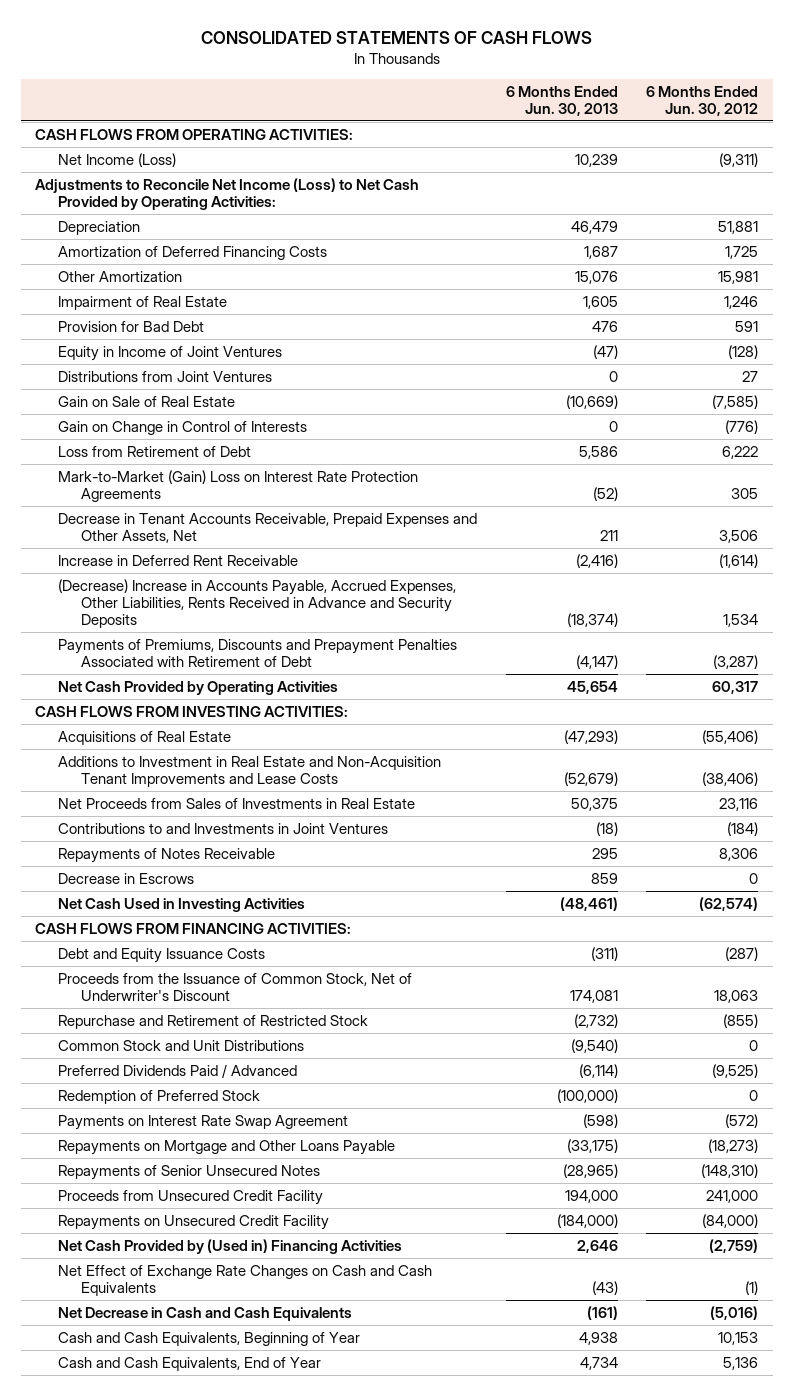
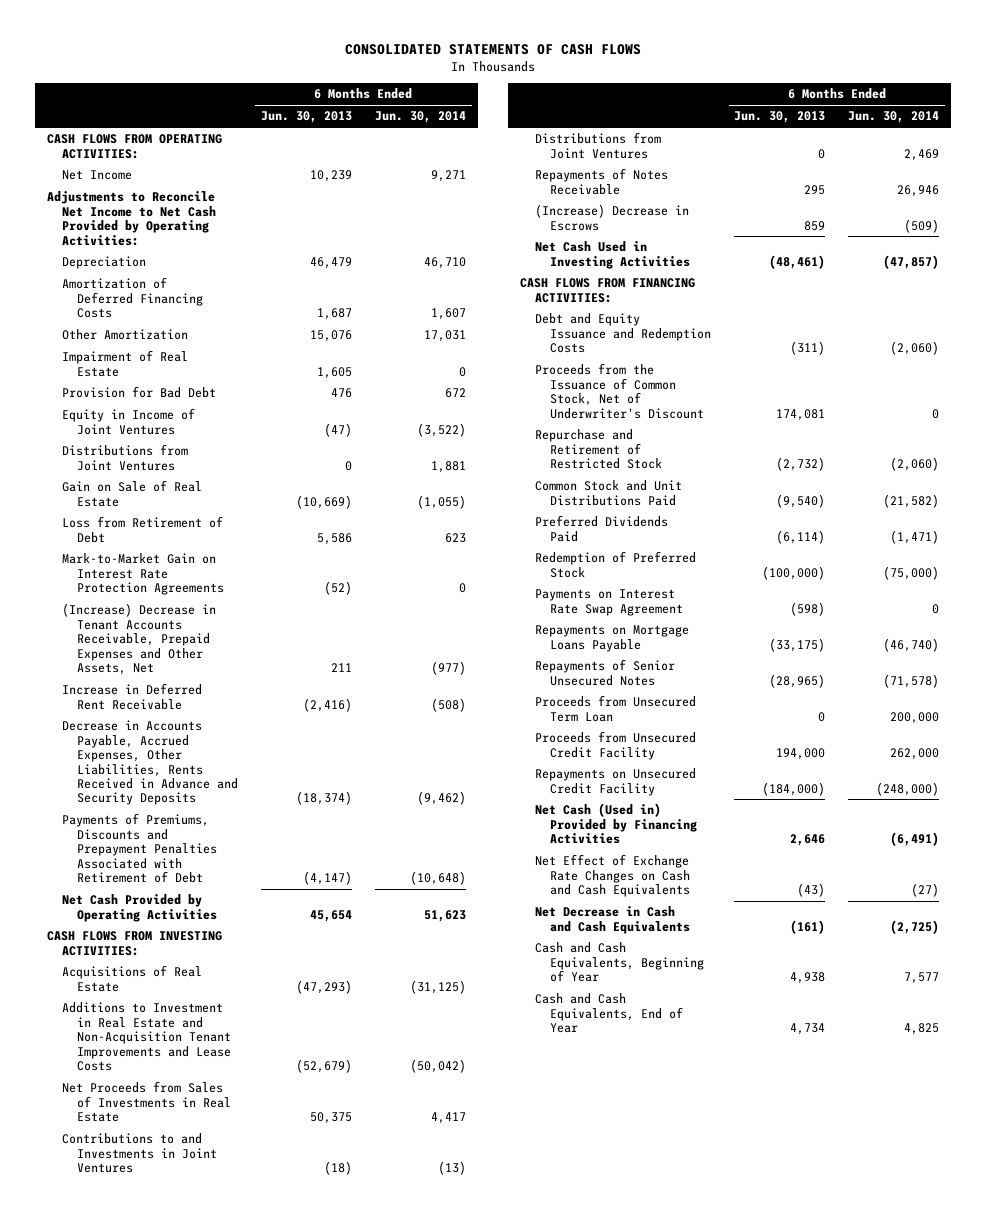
[646,85,759,117] 6 Months Ended Jun. 30, 2012 -> none
none -> [375,111,467,124] Jun. 30, 2014
[57,152,176,167] Net Income (Loss) -> [61,170,132,181] Net Income
[35,177,420,211] Adjustments to Reconcile Net Income (Loss) to Net Cash Provided by Operating Activities: -> [46,191,216,246] Adjustments to Reconcile Net Income to Net Cash Provided by Operating Activities:
[57,420,307,435] Gain on Change in Control of Interests -> none
[57,469,418,503] Mark-to-Market (Gain) Loss on Interest Rate Protection Agreements -> [61,553,224,596] Mark-to-Market Gain on Interest Rate Protection Agreements
[57,512,477,544] Decrease in Tenant Accounts Receivable, Prepaid Expenses and Other Assets, Net -> [61,603,216,675] (Increase) Decrease in Tenant Accounts Receivable, Prepaid Expenses and Other Assets, Net
[57,578,456,629] (Decrease) Increase in Accounts Payable, Accrued Expenses, Other Liabilities, Rents Received in Advance and Security Deposits -> [61,720,238,806] Decrease in Accounts Payable, Accrued Expenses, Other Liabilities, Rents Received in Advance and Security Deposits
none -> [535,132,662,159] Distributions from Joint Ventures
[57,872,194,884] Decrease in Escrows -> [535,204,690,231] (Increase) Decrease in Escrows
[57,947,265,963] Debt and Equity Issuance Costs -> [535,313,712,354] Debt and Equity Issuance and Redemption Costs
[57,1039,304,1051] Common Stock and Unit Distributions -> [535,480,683,506] Common Stock and Unit Distributions Paid
[57,1063,297,1078] Preferred Dividends Paid / Advanced -> [535,515,669,542] Preferred Dividends Paid
[57,1139,395,1155] Repayments on Mortgage and Other Loans Payable -> [535,625,690,652] Repayments on Mortgage Loans Payable
none -> [535,695,697,722] Proceeds from Unsecured Term Loan
[57,1238,402,1254] Net Cash Provided by (Used in) Financing Activities -> [535,803,698,845] Net Cash (Used in) Provided by Financing Activities

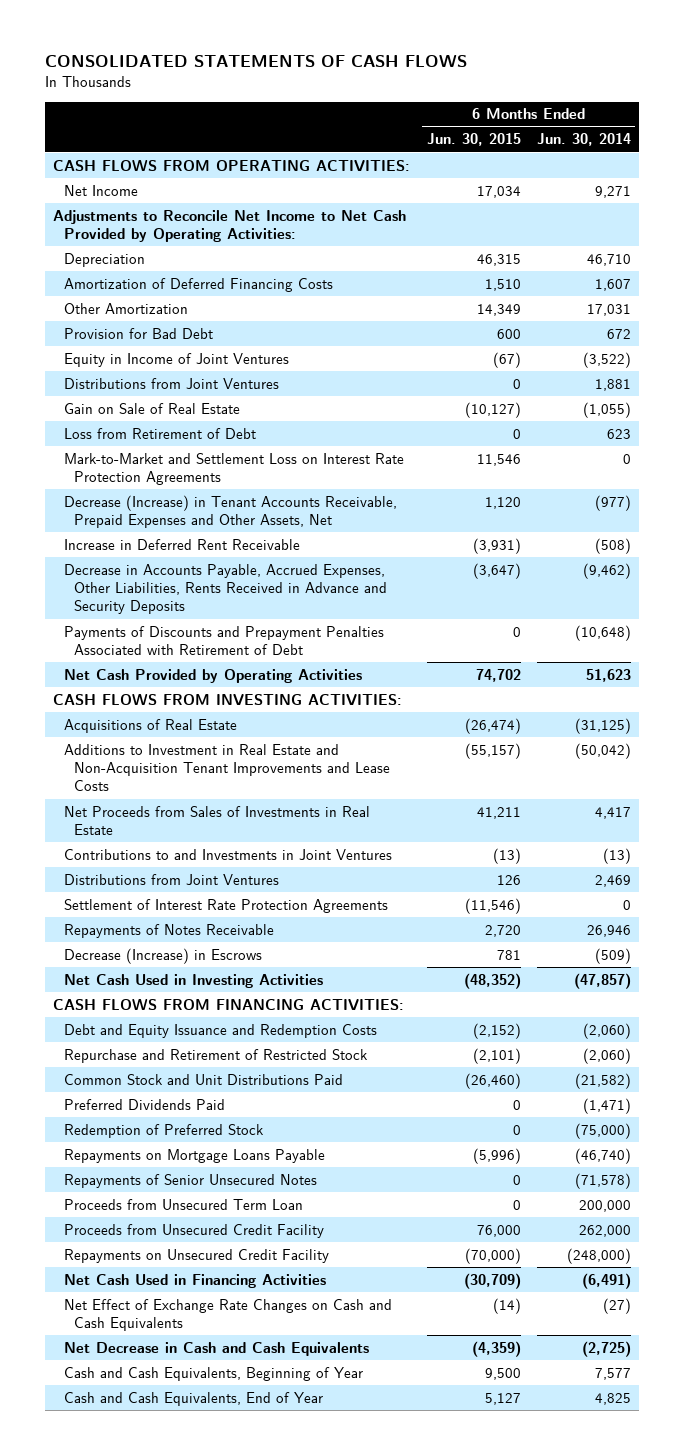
[260,111,352,124] Jun. 30, 2013 -> none
none -> [426,133,521,147] Jun. 30, 2015
[61,350,188,377] Impairment of Real Estate -> none
[61,553,224,596] Mark-to-Market Gain on Interest Rate Protection Agreements -> [63,452,404,486] Mark-to-Market and Settlement Loss on Interest Rate Protection Agreements
[61,603,216,675] (Increase) Decrease in Tenant Accounts Receivable, Prepaid Expenses and Other Assets, Net -> [63,494,397,529] Decrease (Increase) in Tenant Accounts Receivable, Prepaid Expenses and Other Assets, Net
[61,813,217,883] Payments of Premiums, Discounts and Prepayment Penalties Associated with Retirement of Debt -> [63,625,384,656] Payments of Discounts and Prepayment Penalties Associated with Retirement of Debt
none -> [63,898,388,913] Settlement of Interest Rate Protection Agreements
[535,204,690,231] (Increase) Decrease in Escrows -> [63,947,262,964] Decrease (Increase) in Escrows
[535,363,705,419] Proceeds from the Issuance of Common Stock, Net of Underwriter's Discount -> none
[535,589,684,616] Payments on Interest Rate Swap Agreement -> none
[535,803,698,845] Net Cash (Used in) Provided by Financing Activities -> [63,1273,326,1288] Net Cash Used in Financing Activities

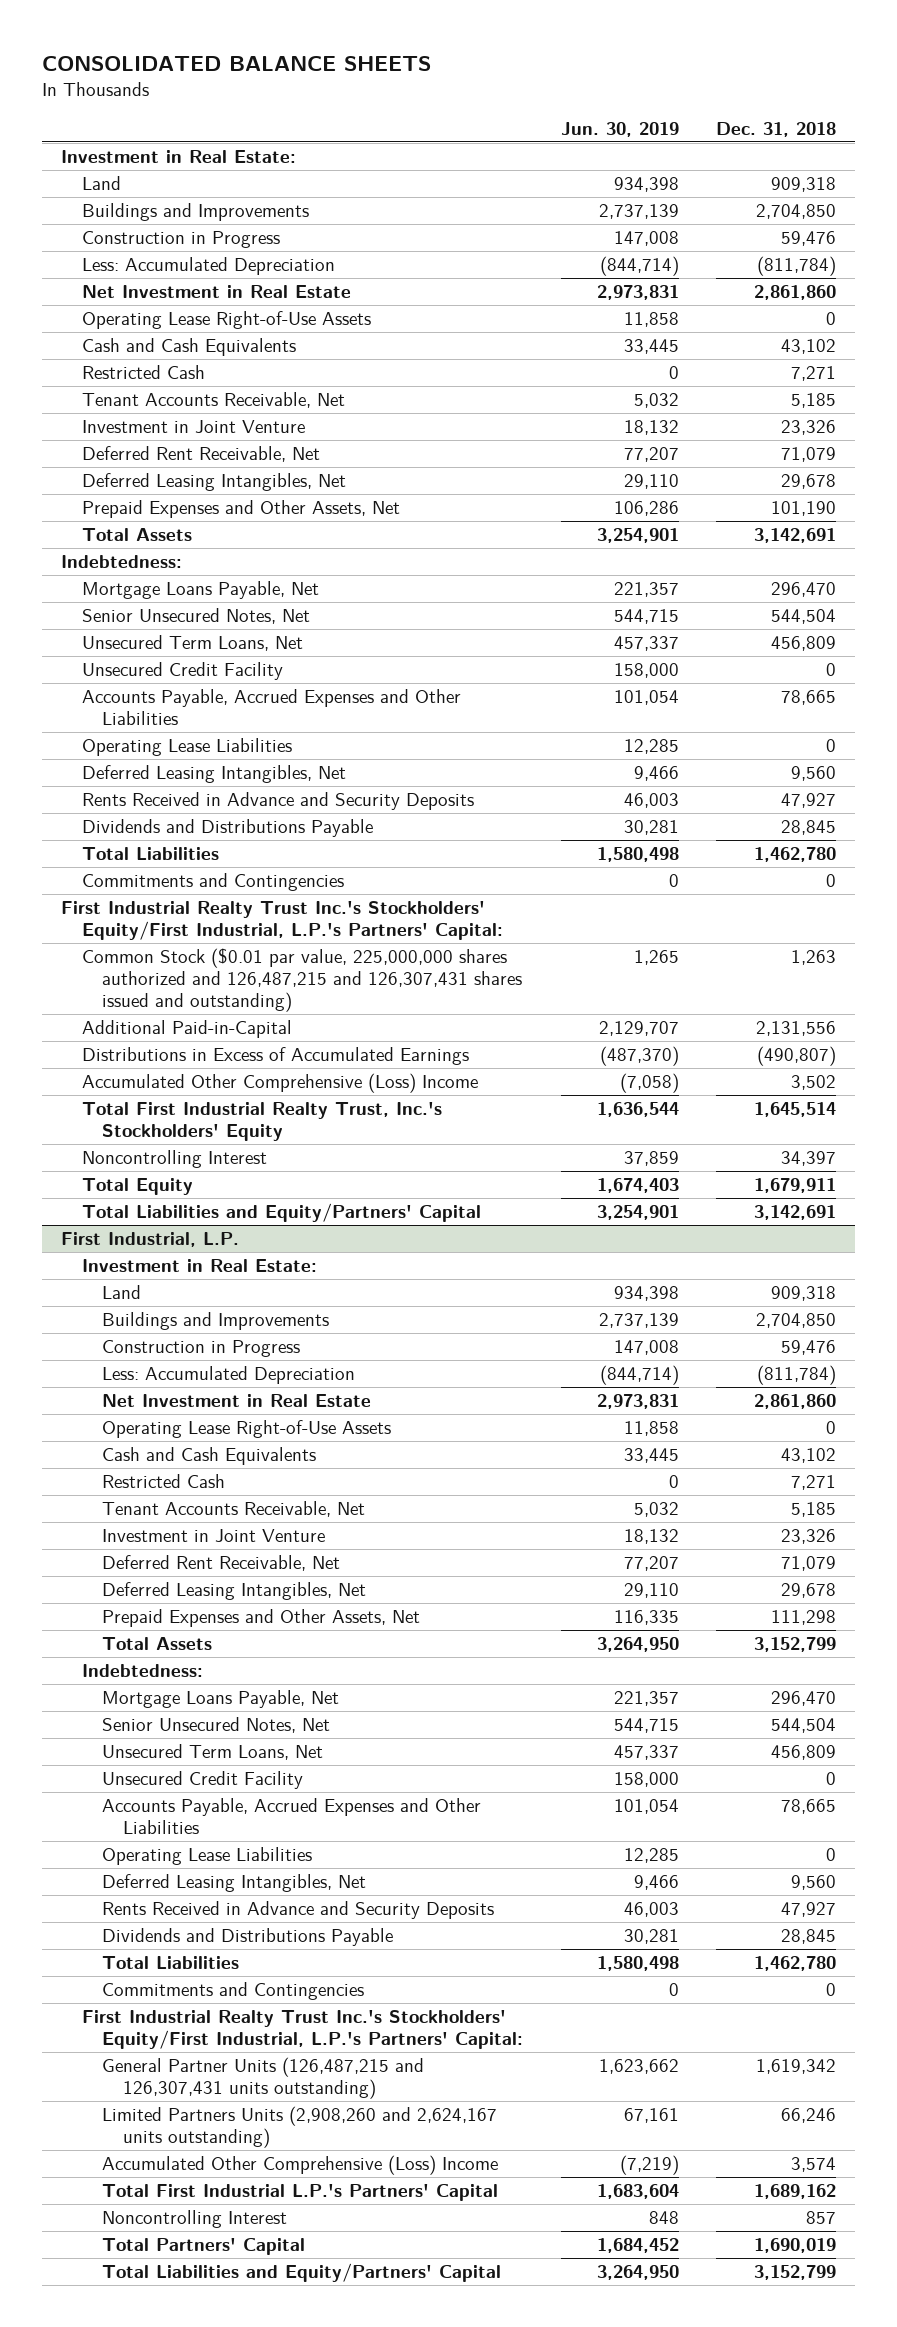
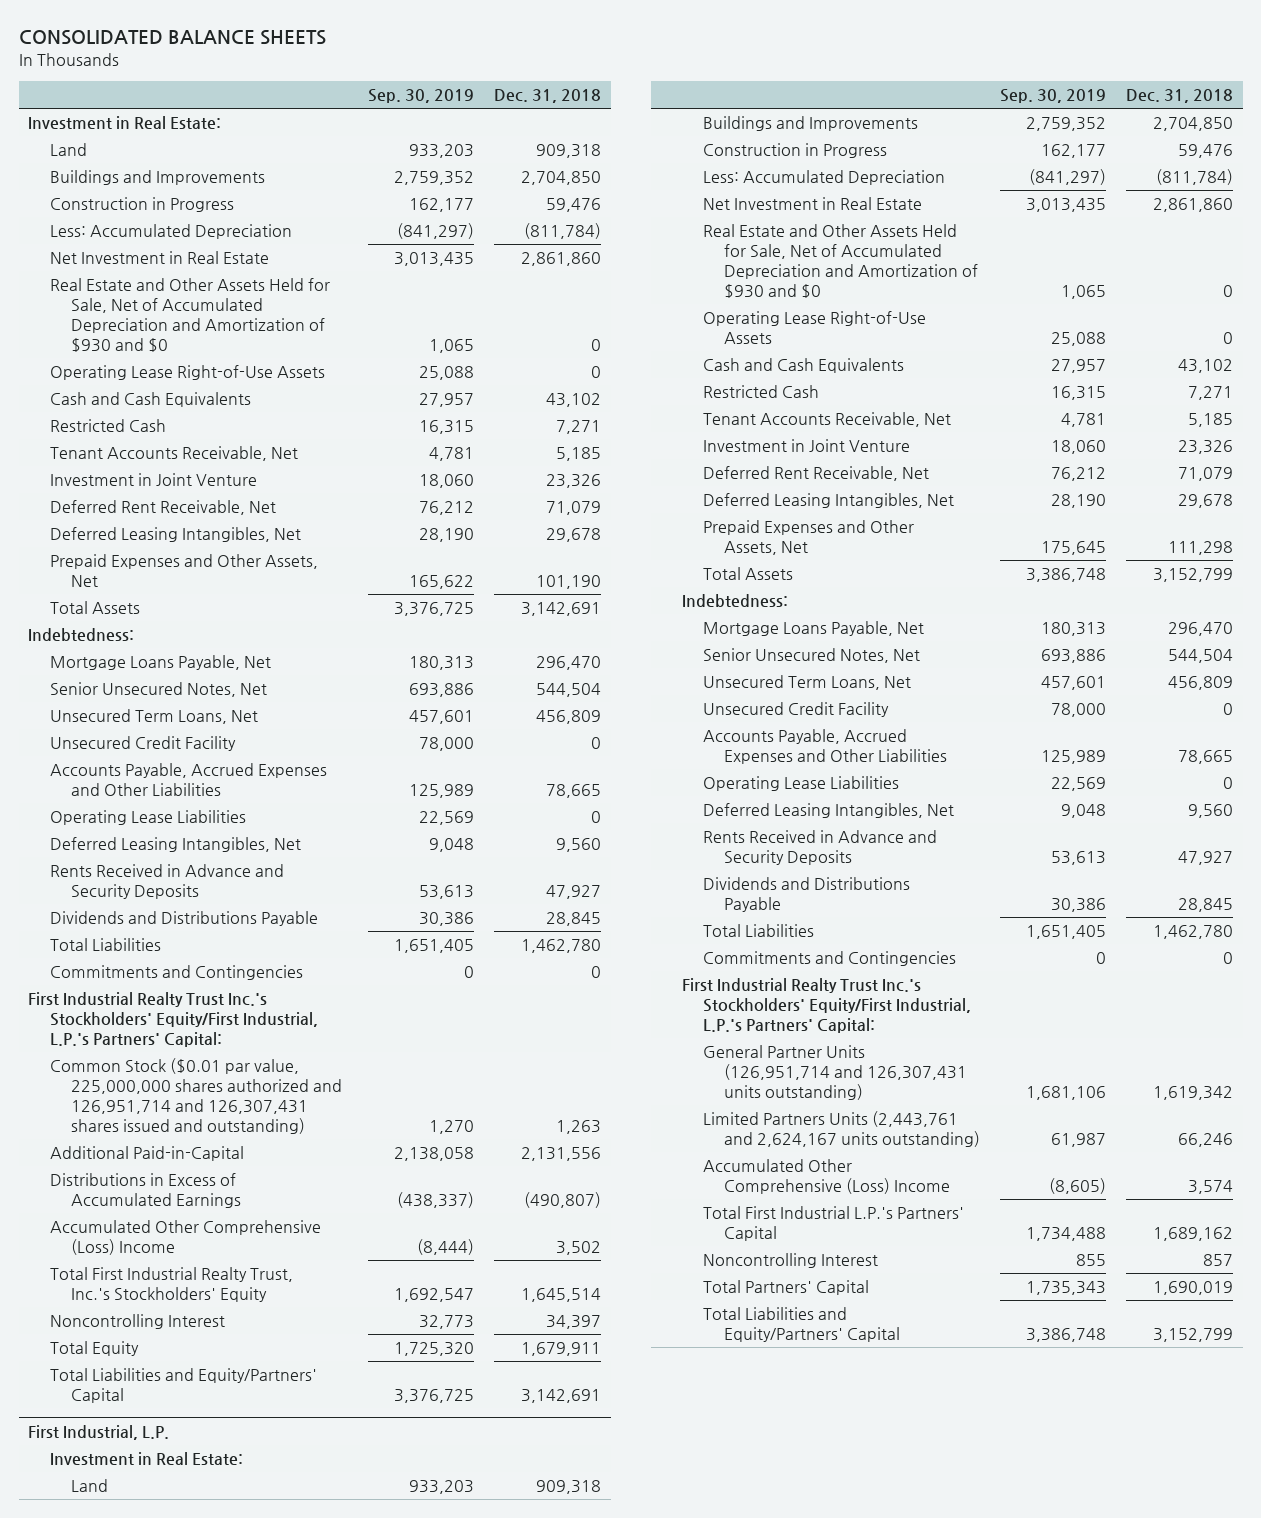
[560,121,679,137] Jun. 30, 2019 -> none
none -> [368,89,475,104] Sep. 30, 2019
none -> [49,278,330,353] Real Estate and Other Assets Held for Sale, Net of Accumulated Depreciation and Amortization of $930 and $0
[81,948,523,1012] Common Stock ($0.01 par value, 225,000,000 shares authorized and 126,487,215 and 126,307,431 shares issued and outstanding) -> [49,1058,343,1135] Common Stock ($0.01 par value, 225,000,000 shares authorized and 126,951,714 and 126,307,431 shares issued and outstanding)
none -> [703,224,979,299] Real Estate and Other Assets Held for Sale, Net of Accumulated Depreciation and Amortization of $930 and $0
[102,2057,425,2099] General Partner Units (126,487,215 and 126,307,431 units outstanding) -> [703,1045,968,1101] General Partner Units (126,951,714 and 126,307,431 units outstanding)
[102,2106,498,2148] Limited Partners Units (2,908,260 and 2,624,167 units outstanding) -> [703,1111,981,1148] Limited Partners Units (2,443,761 and 2,624,167 units outstanding)

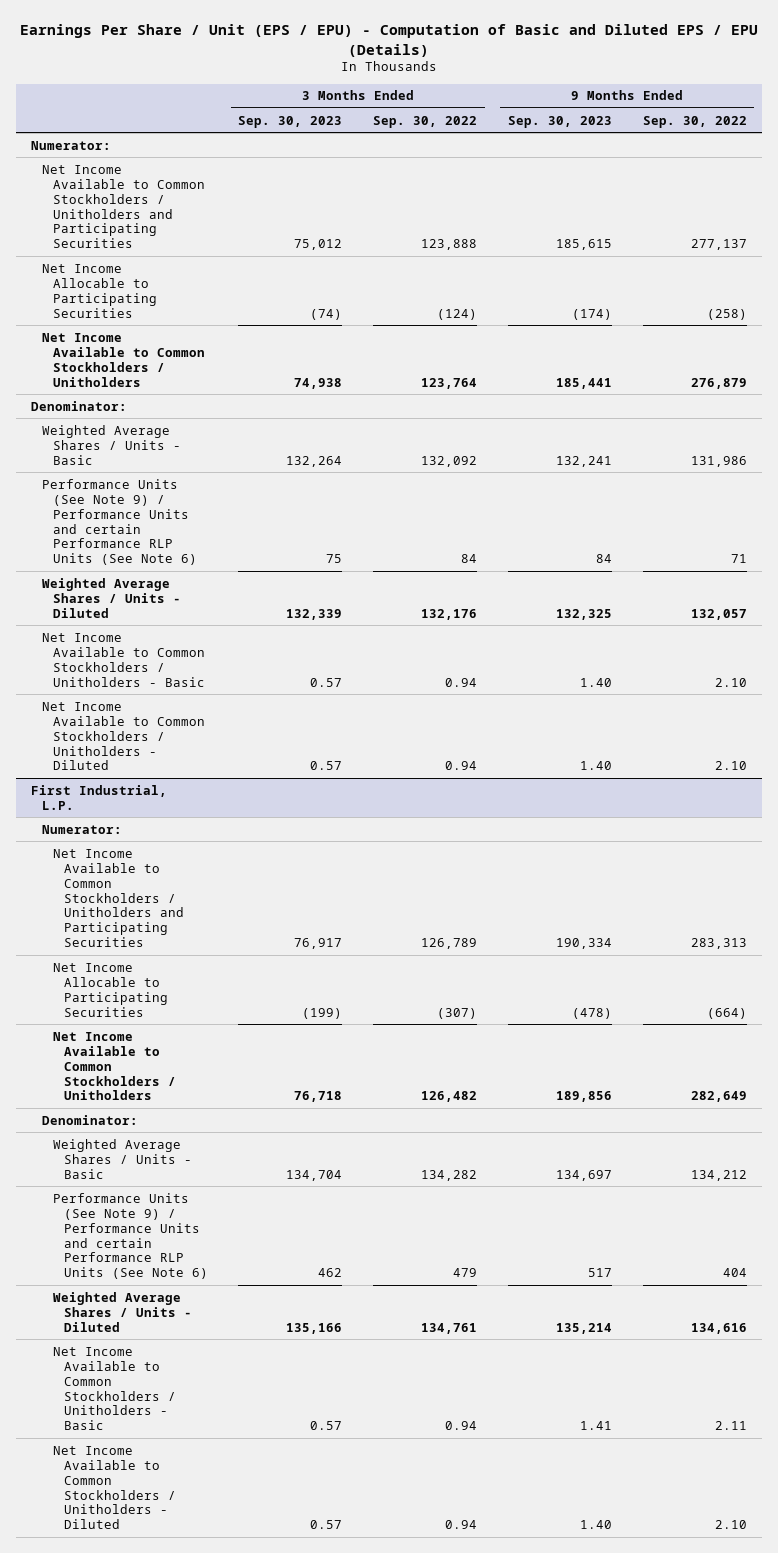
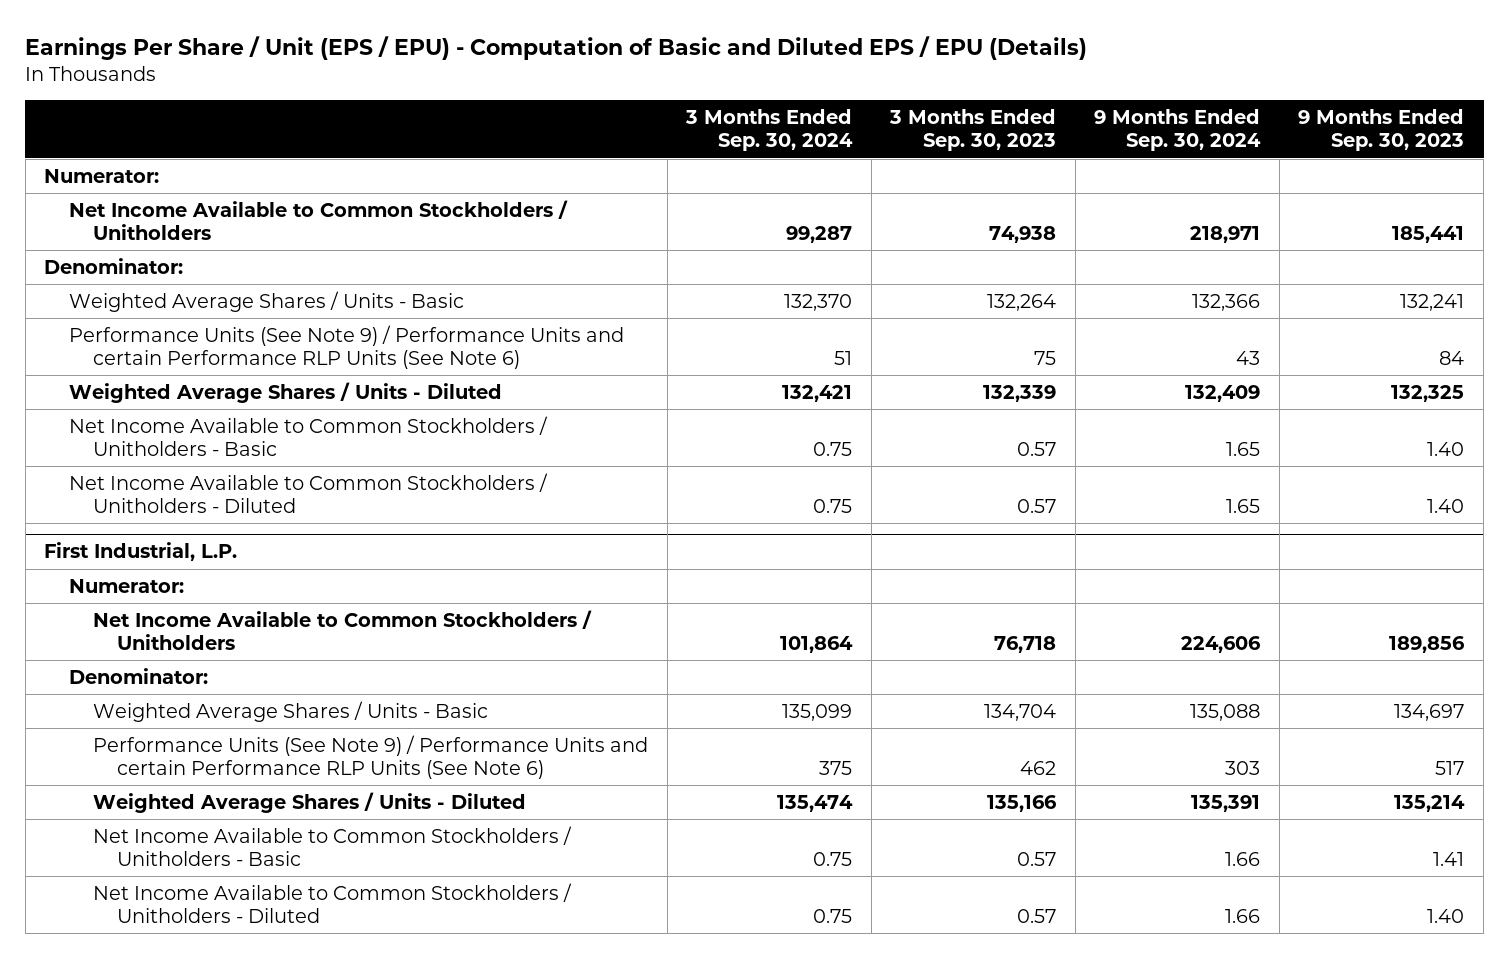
[373,115,478,128] Sep. 30, 2022 -> none
[642,115,747,128] Sep. 30, 2022 -> none
none -> [685,109,854,152] 3 Months Ended Sep. 30, 2024
none -> [1094,109,1262,152] 9 Months Ended Sep. 30, 2024
[42,164,205,249] Net Income Available to Common Stockholders / Unitholders and Participating Securities -> none
[42,263,157,318] Net Income Allocable to Participating Securities -> none
[52,848,184,948] Net Income Available to Common Stockholders / Unitholders and Participating Securities -> none
[52,962,168,1017] Net Income Allocable to Participating Securities -> none

